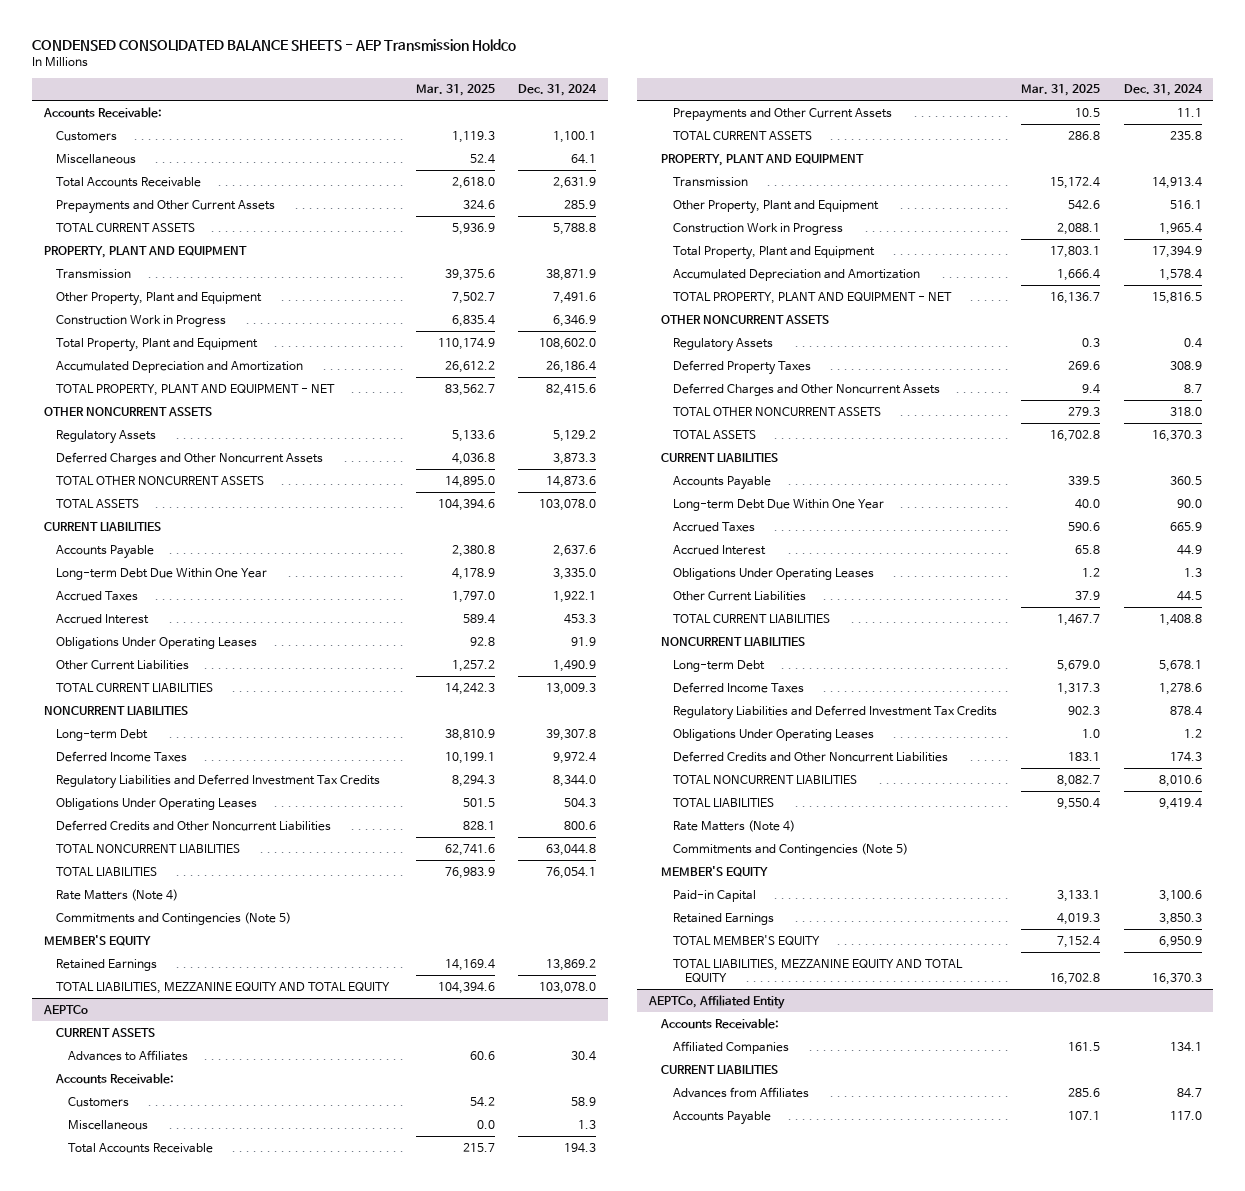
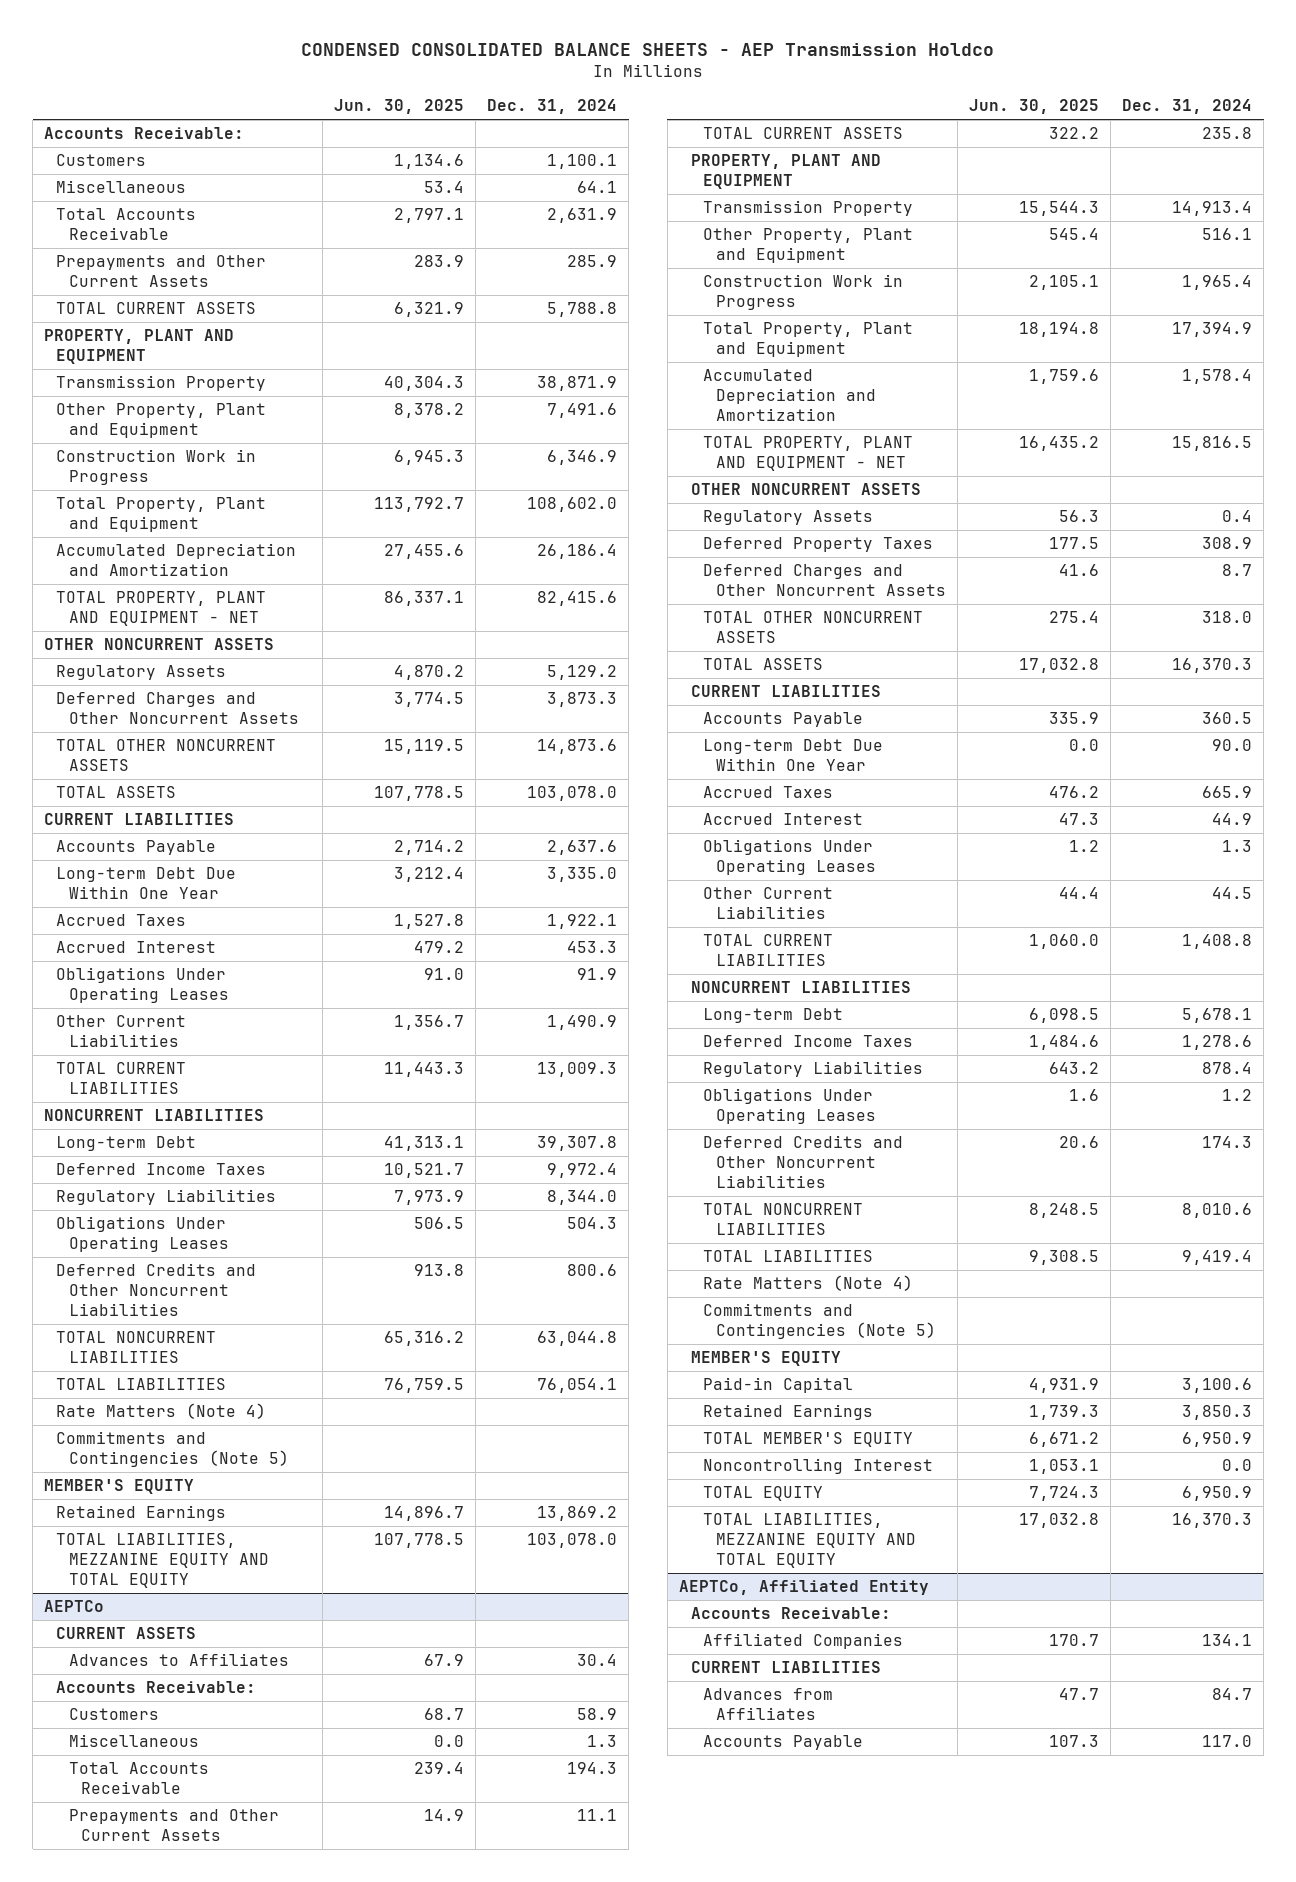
[415,84,495,97] Mar. 31, 2025 -> none
none -> [334,99,465,115] Jun. 30, 2025
[55,268,131,279] Transmission -> [56,375,267,392] Transmission Property
[55,773,380,789] Regulatory Liabilities and Deferred Investment Tax Credits -> [56,1189,277,1206] Regulatory Liabilities
[673,176,749,187] Transmission -> [703,200,914,217] Transmission Property
[673,704,998,720] Regulatory Liabilities and Deferred Investment Tax Credits -> [703,1061,924,1078] Regulatory Liabilities
none -> [703,1458,934,1475] Noncontrolling Interest
none -> [703,1486,824,1502] TOTAL EQUITY

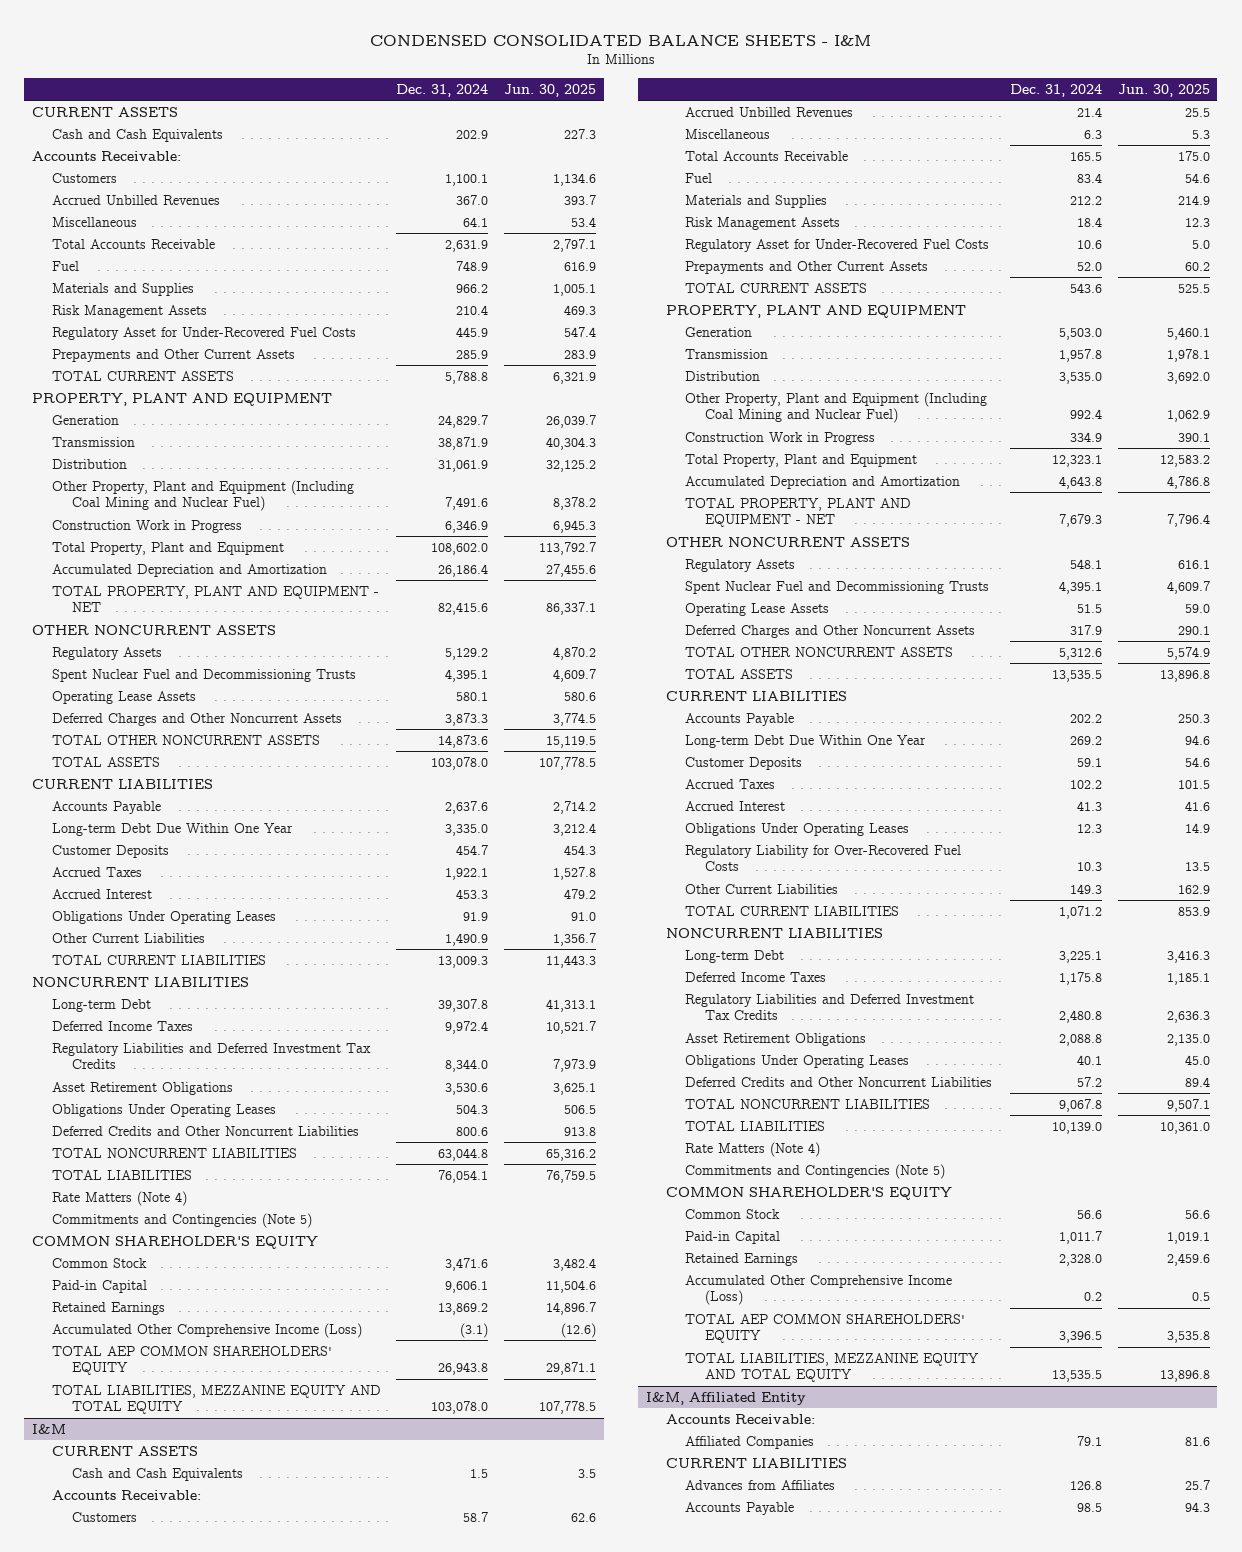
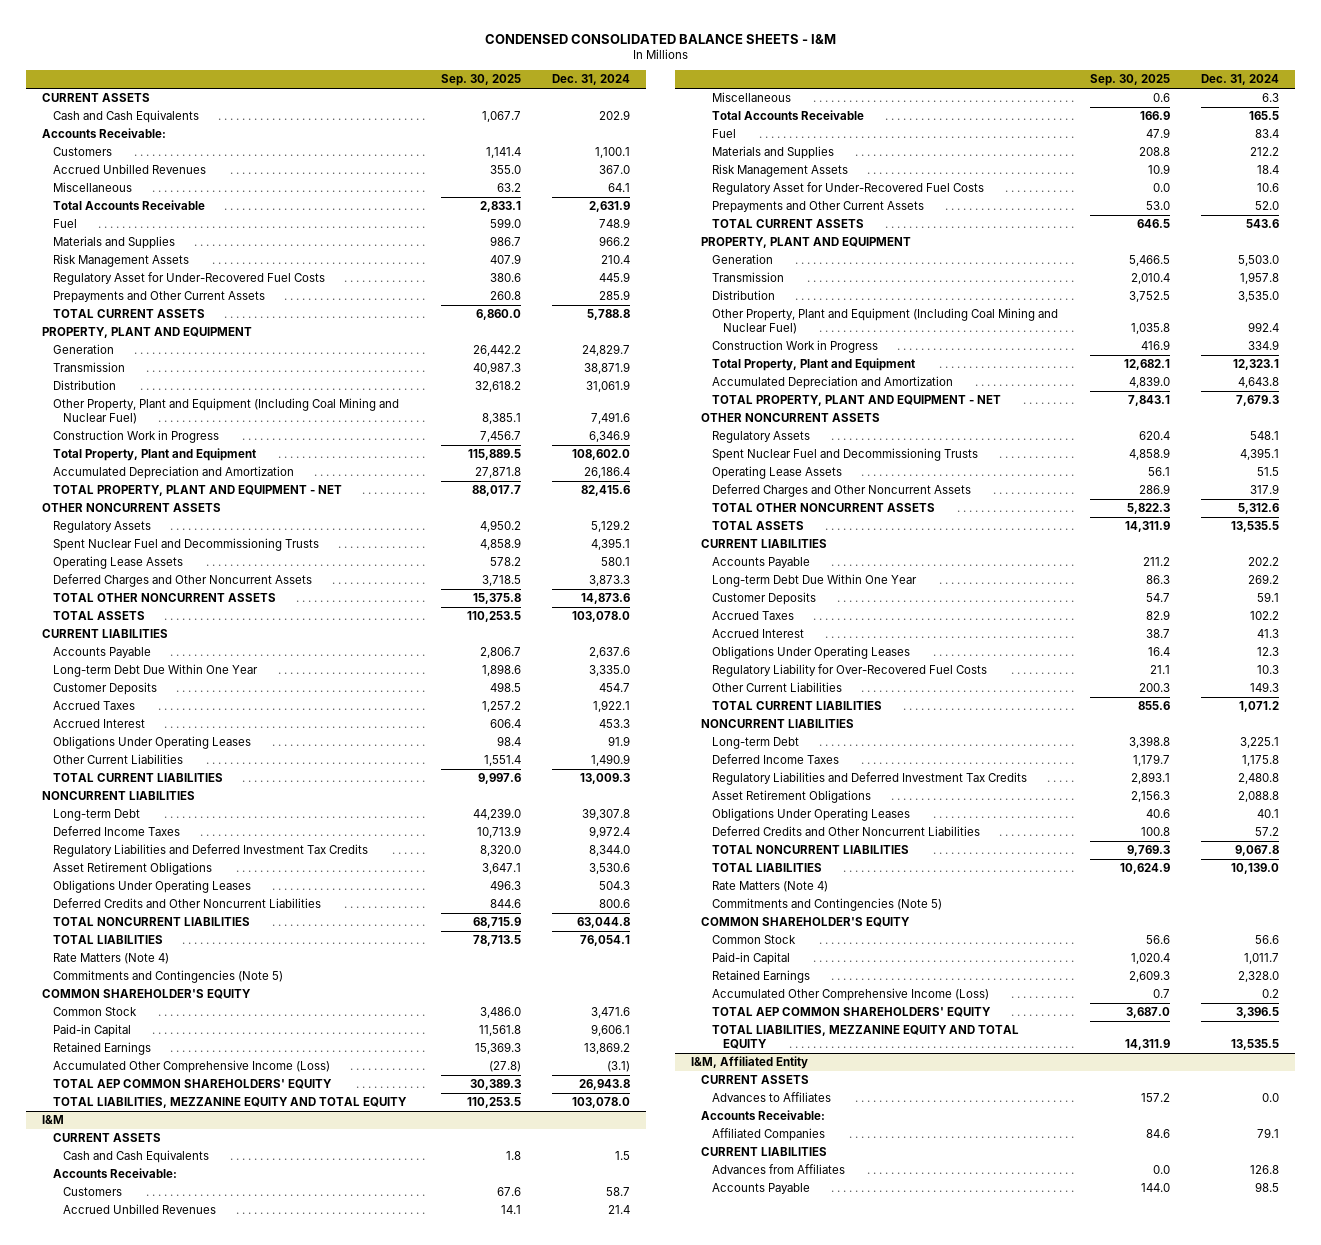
[503,83,596,97] Jun. 30, 2025 -> none
none -> [440,74,521,87] Sep. 30, 2025
none -> [701,1075,810,1085] CURRENT ASSETS
none -> [712,1092,832,1103] Advances to Affiliates

